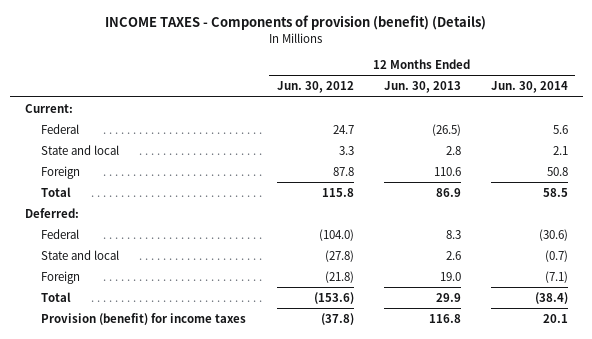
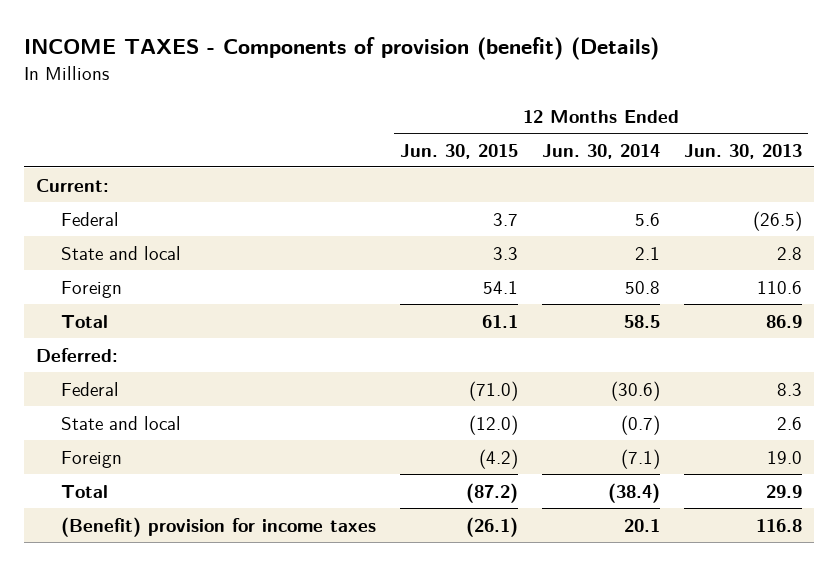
[276,81,354,94] Jun. 30, 2012 -> none
none -> [399,143,518,159] Jun. 30, 2015
[41,312,247,325] Provision (benefit) for income taxes -> [60,516,376,537] (Benefit) provision for income taxes

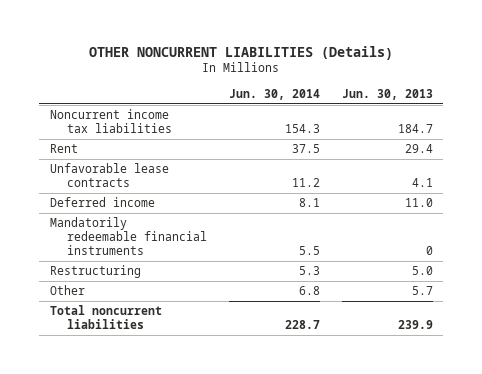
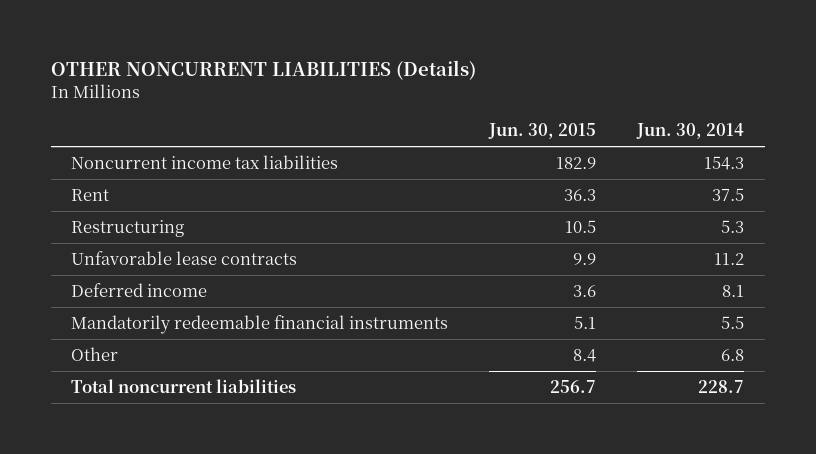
[341,89,433,101] Jun. 30, 2013 -> none
none -> [488,123,597,140] Jun. 30, 2015
[49,265,141,279] Restructuring -> [71,219,185,237] Restructuring

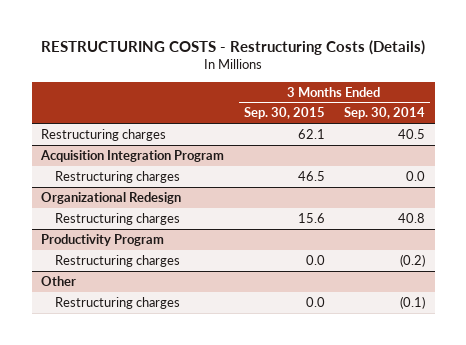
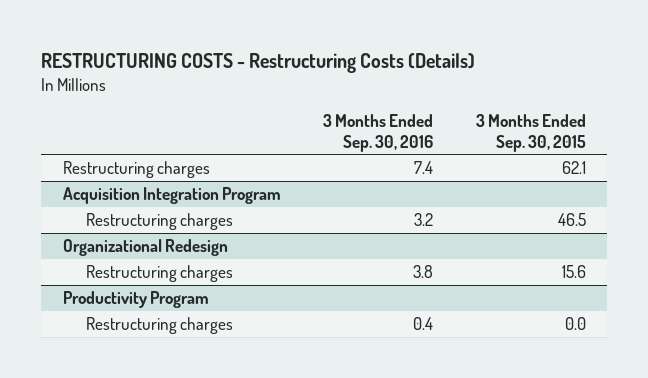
[343,107,425,120] Sep. 30, 2014 -> none
none -> [323,114,434,152] 3 Months Ended Sep. 30, 2016
[41,275,77,286] Other -> none
[55,296,181,309] Restructuring charges -> none

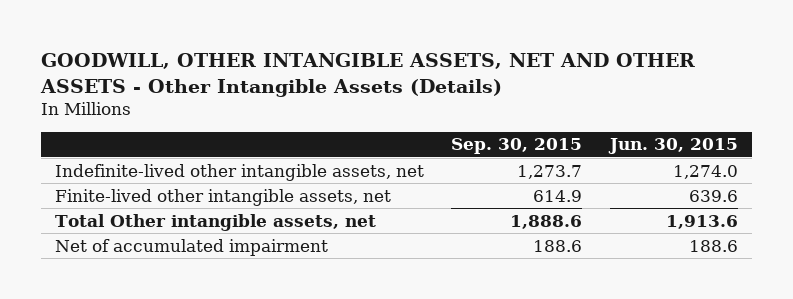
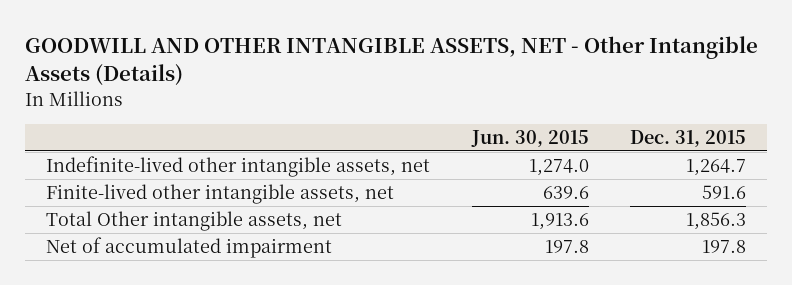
[39,52,695,97] GOODWILL, OTHER INTANGIBLE ASSETS, NET AND OTHER ASSETS - Other Intangible Assets (Details) -> [25,36,759,87] GOODWILL AND OTHER INTANGIBLE ASSETS, NET - Other Intangible Assets (Details)
[451,138,583,155] Sep. 30, 2015 -> none
none -> [630,129,747,147] Dec. 31, 2015
[689,239,739,252] 188.6 -> [544,240,589,254] 197.8

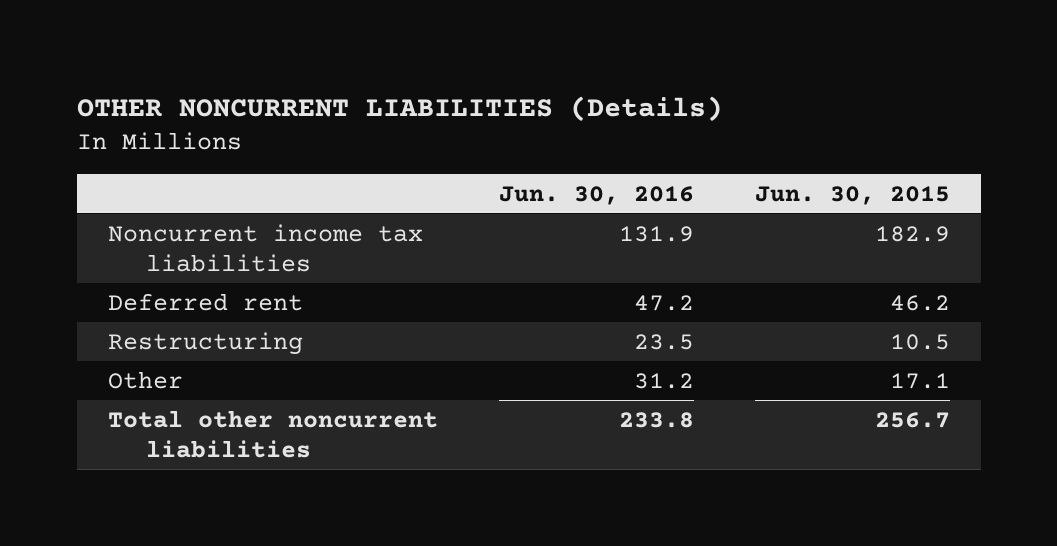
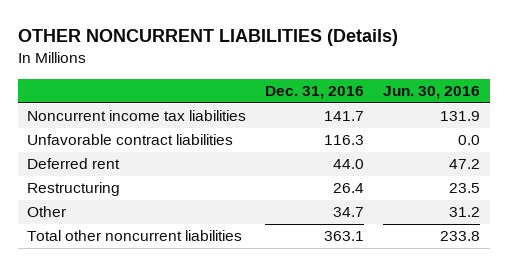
[754,185,950,205] Jun. 30, 2015 -> none
none -> [265,86,365,100] Dec. 31, 2016
none -> [27,134,234,146] Unfavorable contract liabilities

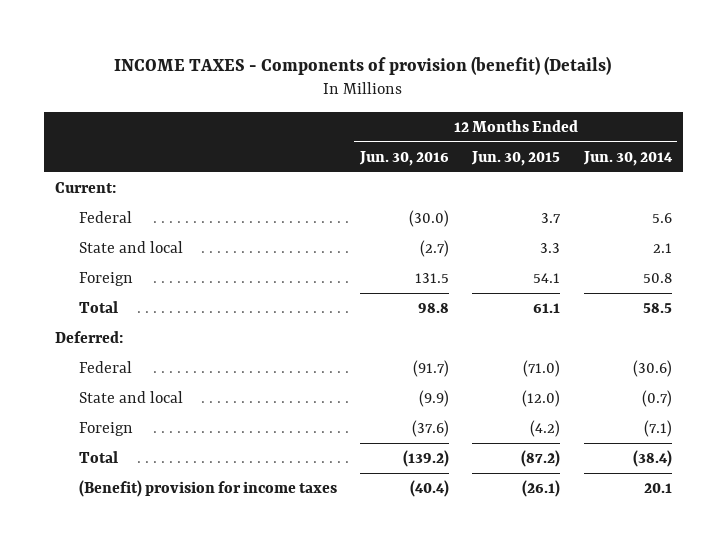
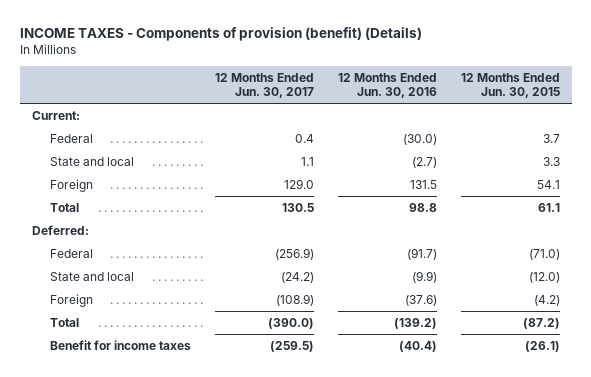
[582,150,673,166] Jun. 30, 2014 -> none
none -> [214,72,314,99] 12 Months Ended Jun. 30, 2017
[78,479,337,497] (Benefit) provision for income taxes -> [50,339,192,350] Benefit for income taxes

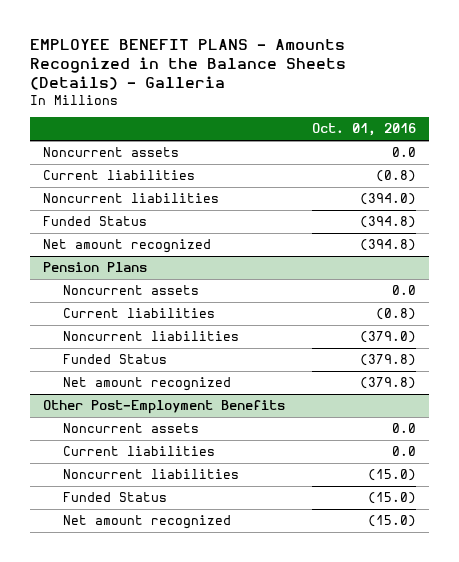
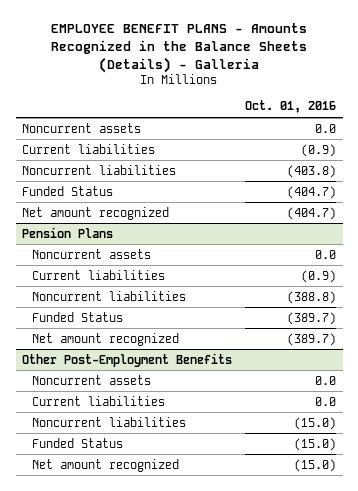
[375,170,416,183] (0.8) -> [301,143,337,157] (0.9)
[359,193,416,206] (394.0) -> [287,164,337,178] (403.8)
[359,216,416,229] (394.8) -> [287,185,337,199] (404.7)
[359,239,416,252] (394.8) -> [287,206,337,220] (404.7)
[375,308,416,321] (0.8) -> [301,269,337,283] (0.9)
[359,331,416,344] (379.0) -> [287,290,337,304] (388.8)
[359,354,416,367] (379.8) -> [287,311,337,325] (389.7)
[359,377,416,390] (379.8) -> [287,332,337,346] (389.7)

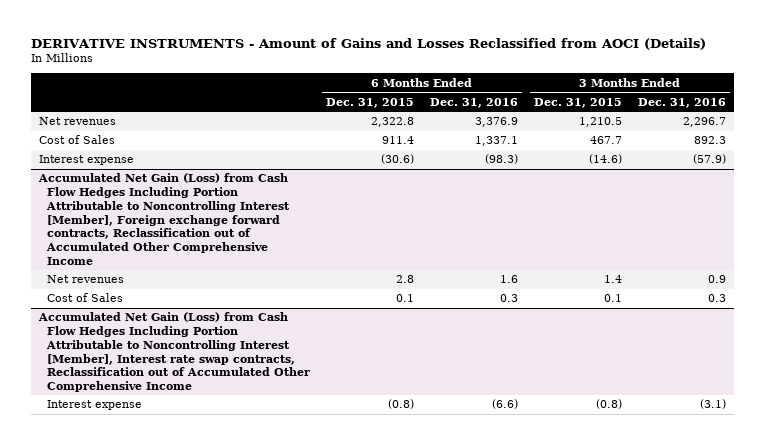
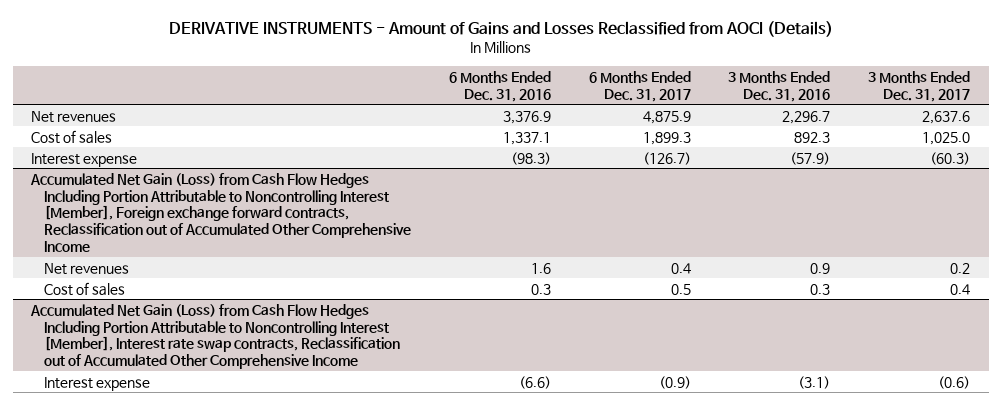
[326,97,415,108] Dec. 31, 2015 -> none
[534,97,623,108] Dec. 31, 2015 -> none
none -> [588,70,691,102] 6 Months Ended Dec. 31, 2017
none -> [867,70,970,102] 3 Months Ended Dec. 31, 2017
[38,135,115,145] Cost of Sales -> [31,129,113,144] Cost of sales
[47,293,124,303] Cost of Sales -> [44,281,126,296] Cost of sales

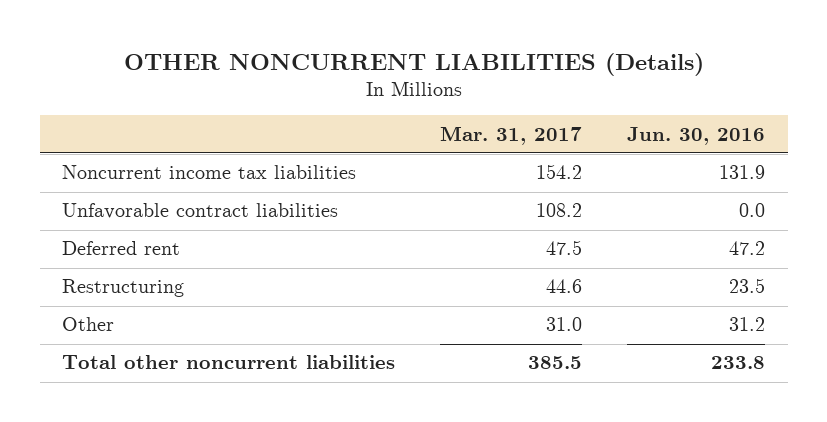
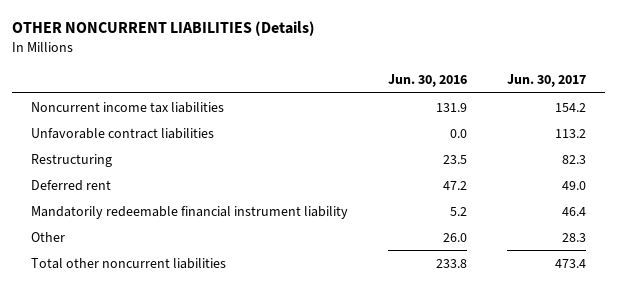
[440,125,583,145] Mar. 31, 2017 -> none
none -> [506,74,586,88] Jun. 30, 2017
[62,241,181,256] Deferred rent -> [31,179,112,191] Deferred rent
none -> [31,205,349,219] Mandatorily redeemable financial instrument liability
[729,317,766,332] 31.2 -> [442,232,467,242] 26.0

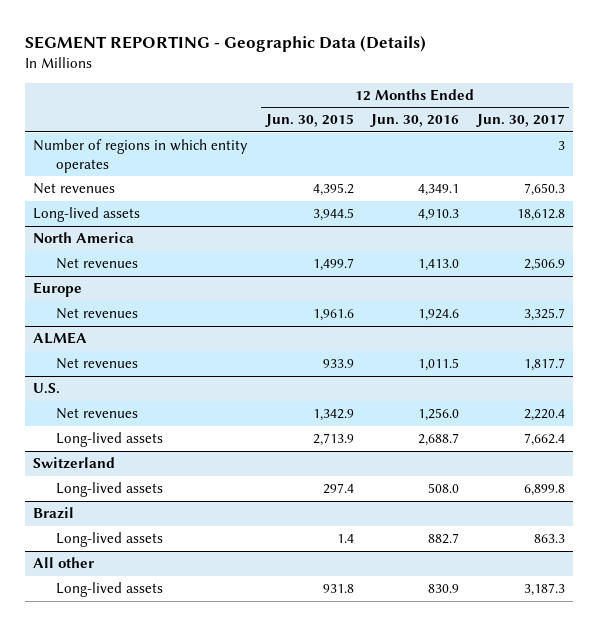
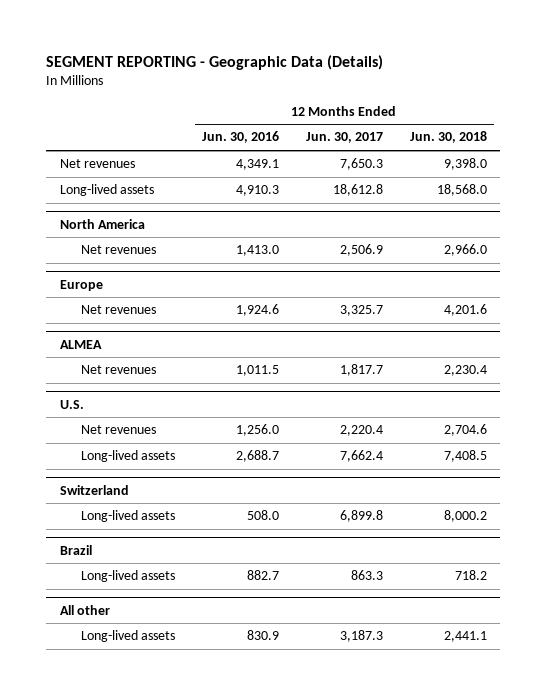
[264,114,354,128] Jun. 30, 2015 -> none
none -> [409,131,487,144] Jun. 30, 2018
[33,139,249,173] Number of regions in which entity operates -> none

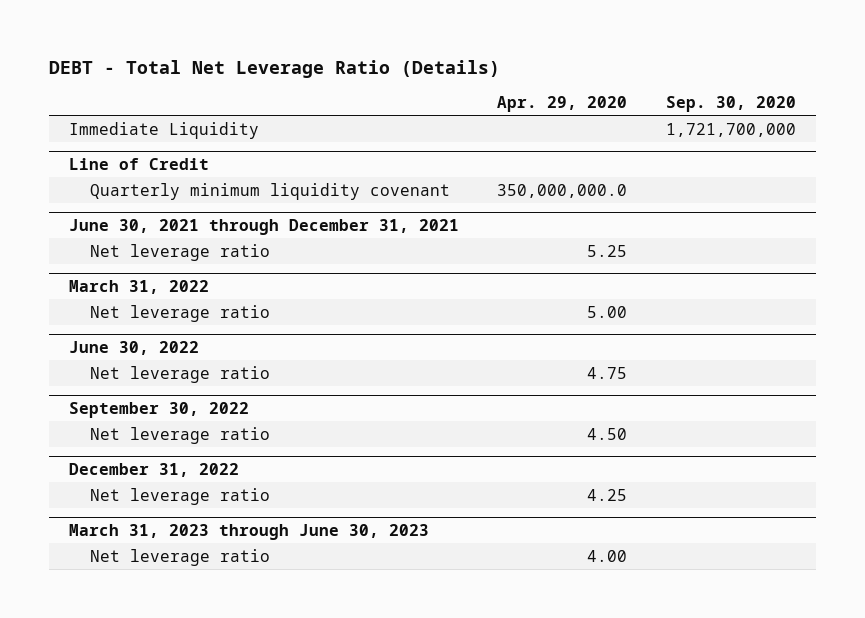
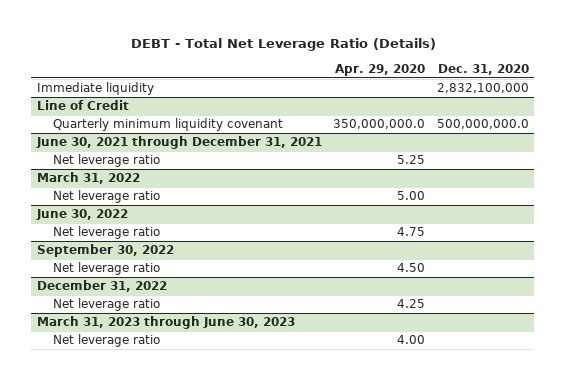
[666,96,797,113] Sep. 30, 2020 -> none
none -> [437,64,529,76] Dec. 31, 2020
[68,121,259,139] Immediate Liquidity -> [36,82,154,96] Immediate liquidity

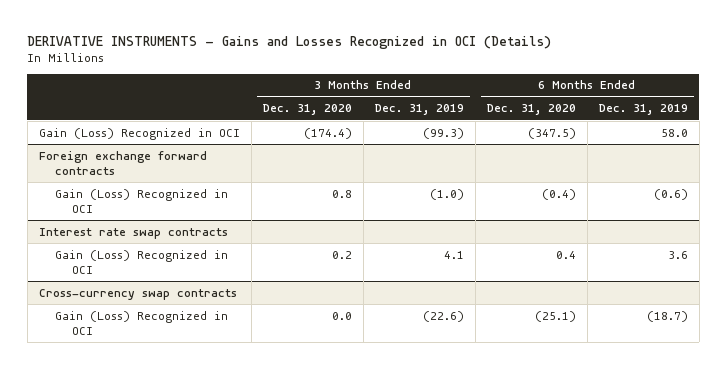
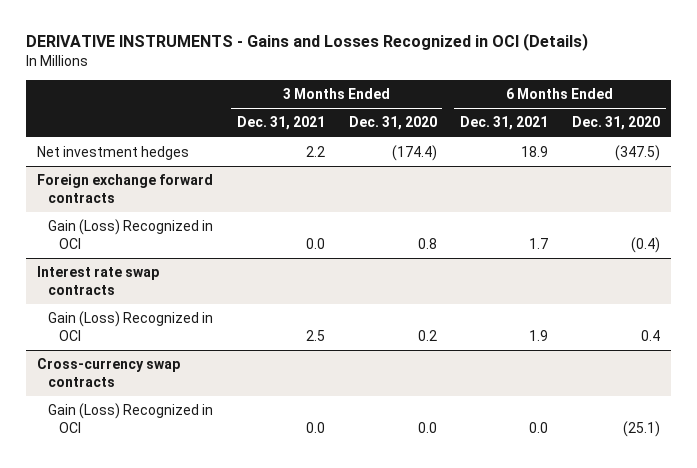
[374,104,464,116] Dec. 31, 2019 -> none
[598,104,688,116] Dec. 31, 2019 -> none
none -> [237,116,326,131] Dec. 31, 2021
none -> [460,116,549,131] Dec. 31, 2021
[38,127,240,140] Gain (Loss) Recognized in OCI -> [37,146,190,161] Net investment hedges

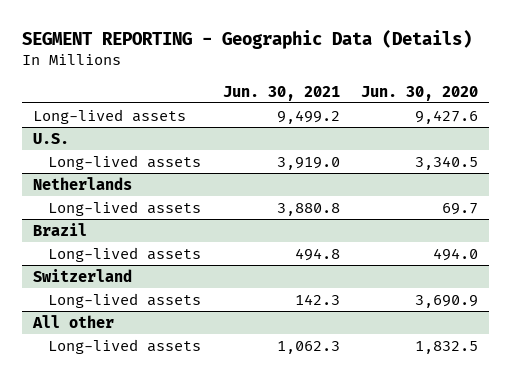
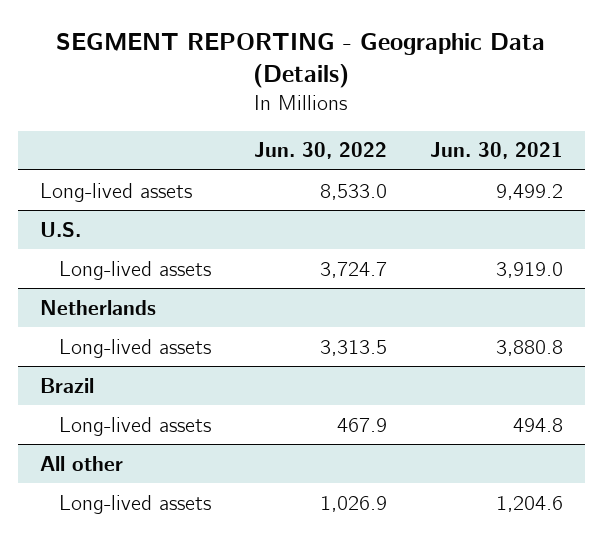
[361,85,479,101] Jun. 30, 2020 -> none
none -> [254,142,388,160] Jun. 30, 2022
[32,268,132,282] Switzerland -> none
[47,292,201,308] Long-lived assets -> none
[276,340,340,354] 1,062.3 -> [496,495,564,512] 1,204.6

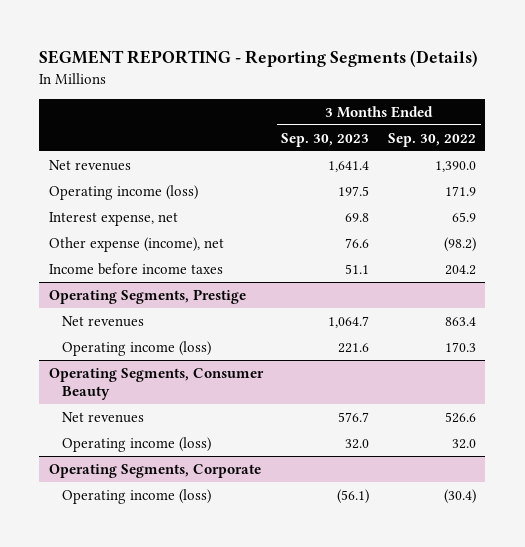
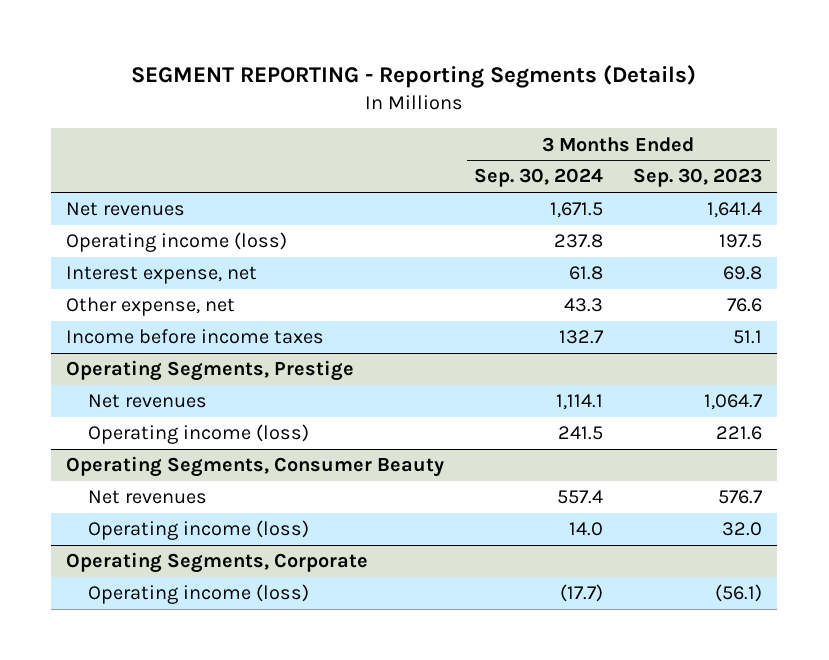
[388,132,477,147] Sep. 30, 2022 -> none
none -> [474,168,604,188] Sep. 30, 2024
[48,236,224,252] Other expense (income), net -> [66,297,236,317] Other expense, net

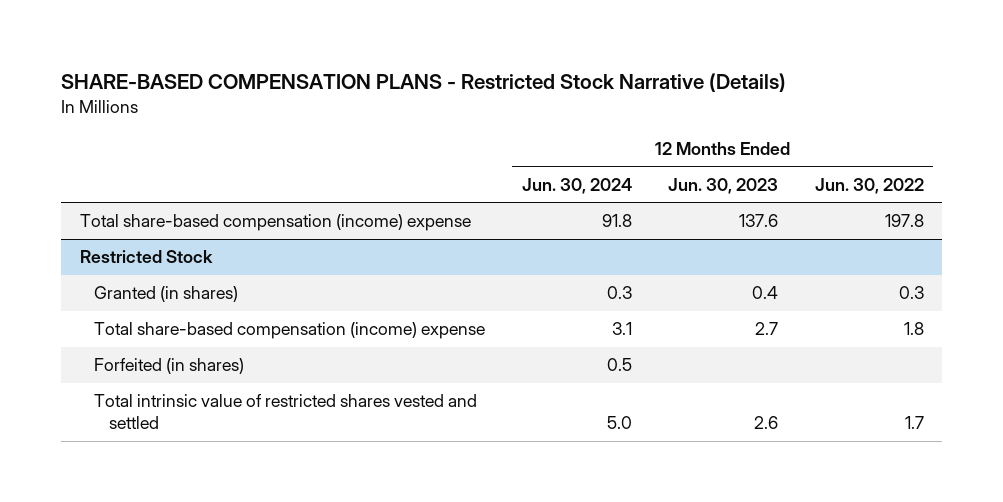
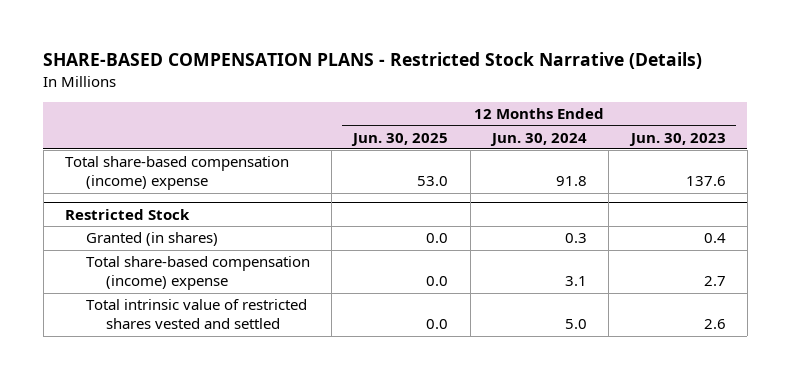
[814,177,924,194] Jun. 30, 2022 -> none
none -> [351,132,449,146] Jun. 30, 2025
[94,358,245,375] Forfeited (in shares) -> none

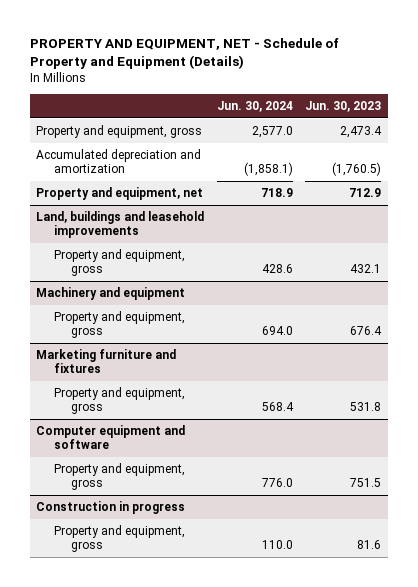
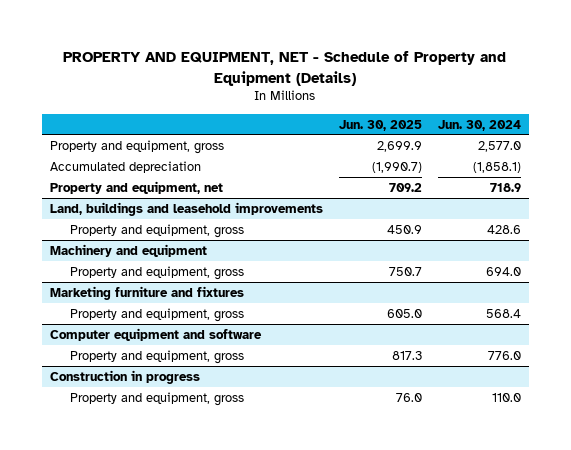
[305,101,382,113] Jun. 30, 2023 -> none
none -> [338,119,422,131] Jun. 30, 2025
[36,149,202,174] Accumulated depreciation and amortization -> [49,160,201,173] Accumulated depreciation

